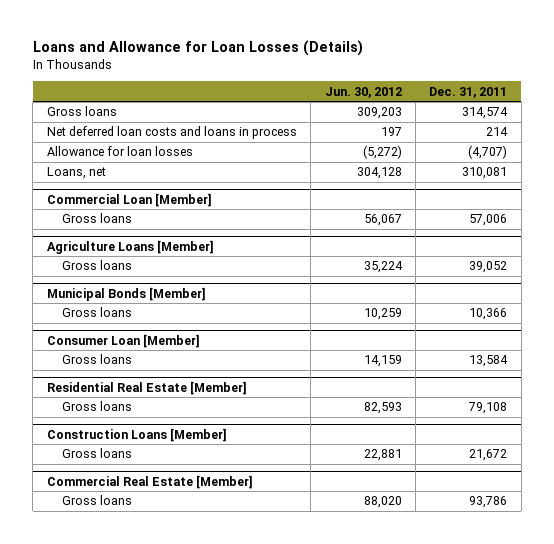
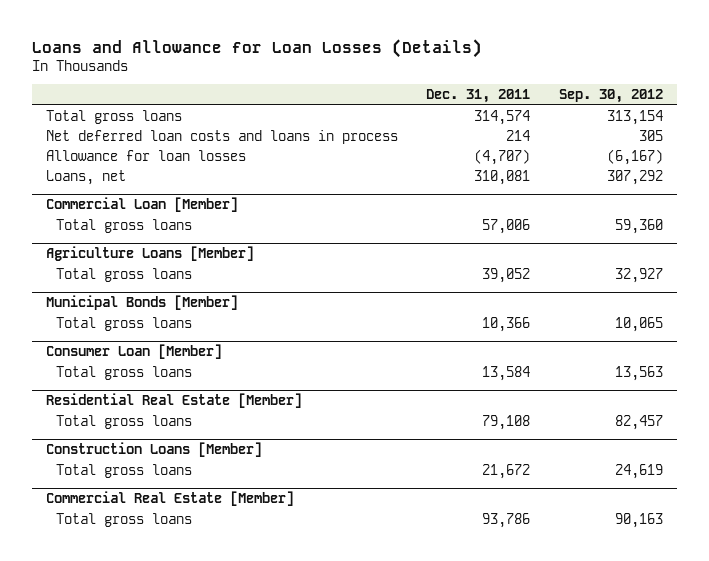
[324,86,402,98] Jun. 30, 2012 -> none
none -> [558,89,663,104] Sep. 30, 2012
[46,106,117,117] Gross loans -> [46,109,183,124] Total gross loans
[62,213,133,224] Gross loans -> [55,218,192,233] Total gross loans
[62,260,133,271] Gross loans -> [55,267,192,282] Total gross loans
[62,307,133,318] Gross loans -> [55,316,192,331] Total gross loans
[62,354,133,365] Gross loans -> [55,365,192,380] Total gross loans
[62,401,133,412] Gross loans -> [55,414,192,429] Total gross loans
[62,448,133,459] Gross loans -> [55,463,192,478] Total gross loans
[62,495,133,506] Gross loans -> [55,512,192,527] Total gross loans

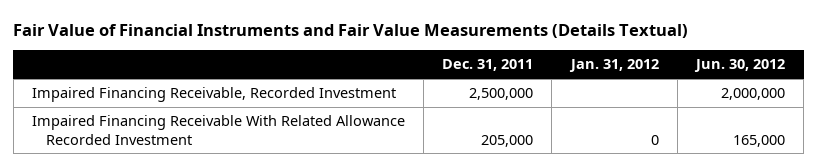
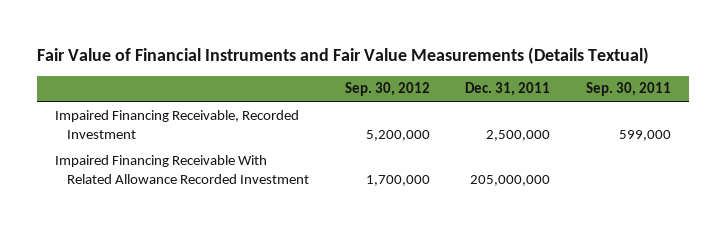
[568,59,659,73] Jan. 31, 2012 -> none
[694,59,786,73] Jun. 30, 2012 -> none
none -> [344,82,430,97] Sep. 30, 2012
none -> [585,82,671,97] Sep. 30, 2011
[481,134,534,147] 205,000 -> [470,175,551,187] 205,000,000

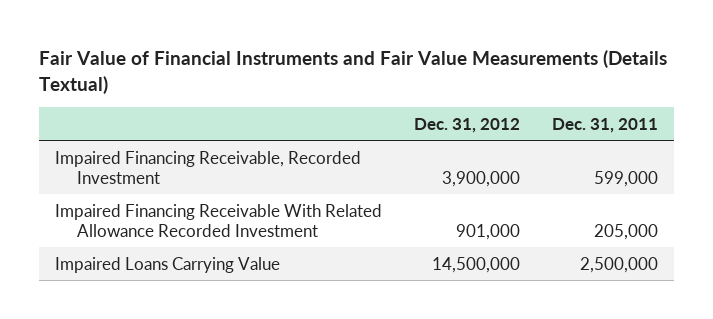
[344,82,430,97] Sep. 30, 2012 -> none
[585,82,671,97] Sep. 30, 2011 -> none
none -> [414,117,521,133] Dec. 31, 2012
[486,130,551,142] 2,500,000 -> [593,170,658,187] 599,000
[470,175,551,187] 205,000,000 -> [593,223,658,240] 205,000
none -> [55,256,281,273] Impaired Loans Carrying Value

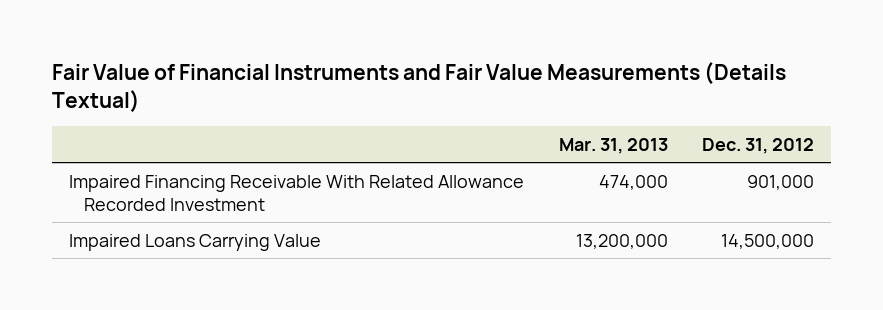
[551,117,658,133] Dec. 31, 2011 -> none
none -> [558,137,668,154] Mar. 31, 2013
[55,150,362,184] Impaired Financing Receivable, Recorded Investment -> none

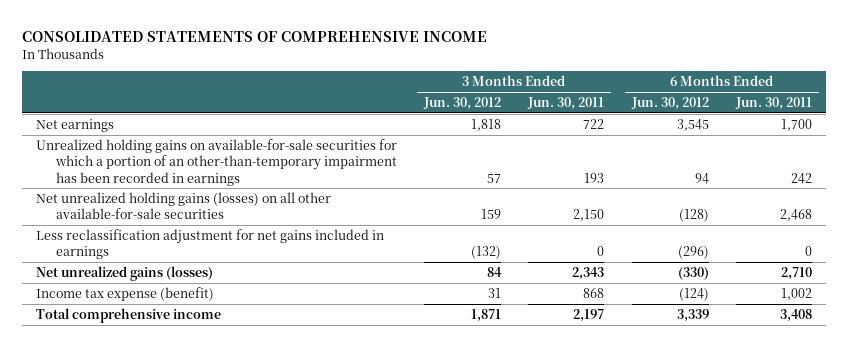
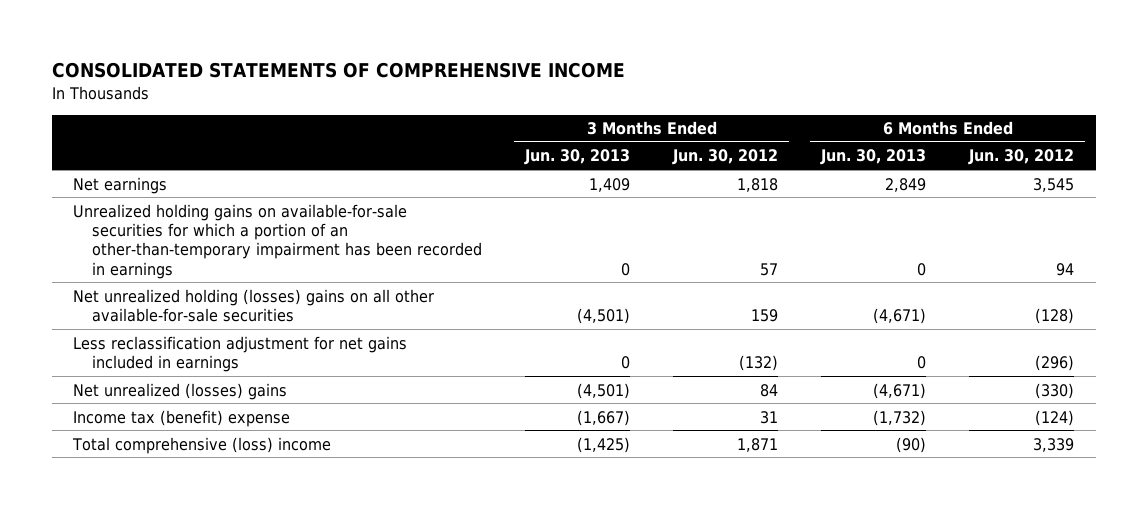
[527,97,605,111] Jun. 30, 2011 -> none
[734,97,812,111] Jun. 30, 2011 -> none
none -> [524,149,631,166] Jun. 30, 2013
none -> [820,149,927,166] Jun. 30, 2013
[35,192,331,220] Net unrealized holding gains (losses) on all other available-for-sale securities -> [73,288,435,322] Net unrealized holding (losses) gains on all other available-for-sale securities
[35,266,213,282] Net unrealized gains (losses) -> [73,382,288,400] Net unrealized (losses) gains
[35,287,214,302] Income tax expense (benefit) -> [73,409,291,427] Income tax (benefit) expense
[35,308,221,324] Total comprehensive income -> [72,436,332,454] Total comprehensive (loss) income

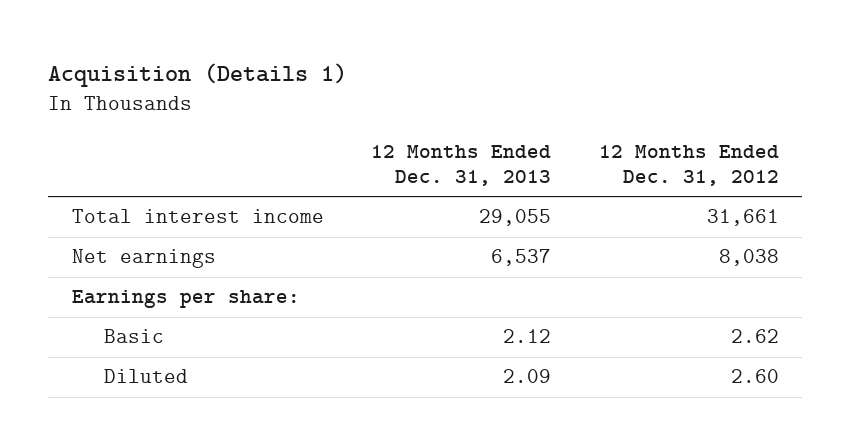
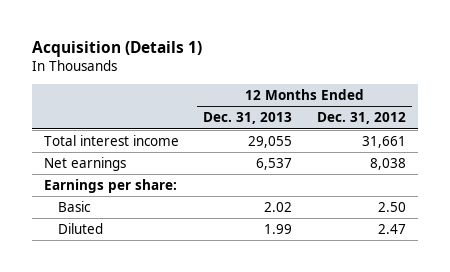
[503,329,552,344] 2.12 -> [264,201,293,212] 2.02
[730,329,779,344] 2.62 -> [377,201,406,212] 2.50
[503,369,552,384] 2.09 -> [264,223,293,234] 1.99
[730,369,779,384] 2.60 -> [377,223,406,234] 2.47

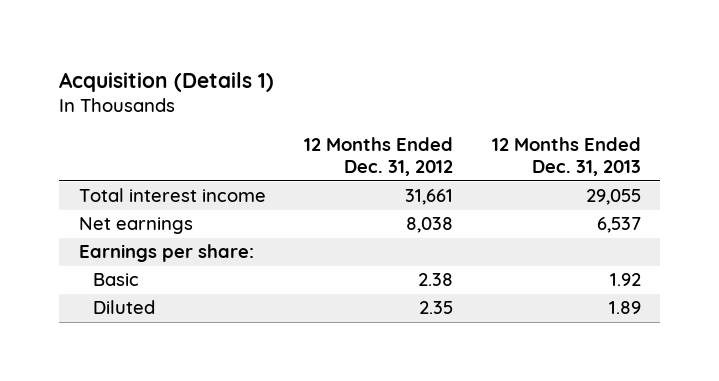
[264,201,293,212] 2.02 -> [609,273,641,287] 1.92
[377,201,406,212] 2.50 -> [418,273,454,287] 2.38
[264,223,293,234] 1.99 -> [608,301,641,315] 1.89
[377,223,406,234] 2.47 -> [419,301,454,315] 2.35

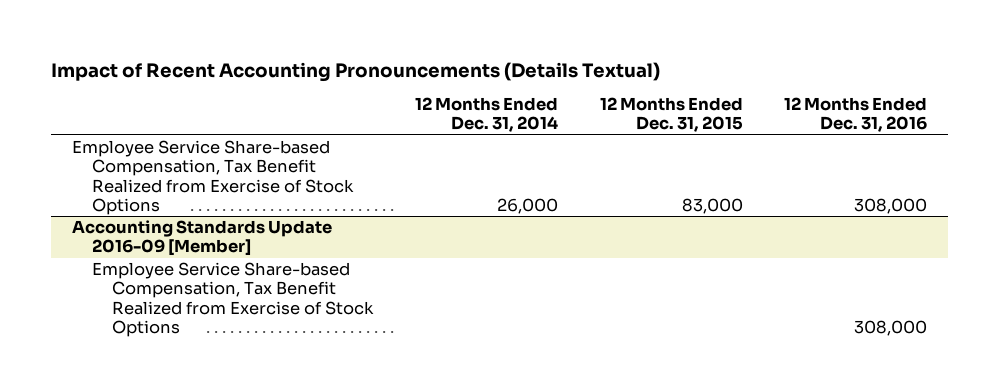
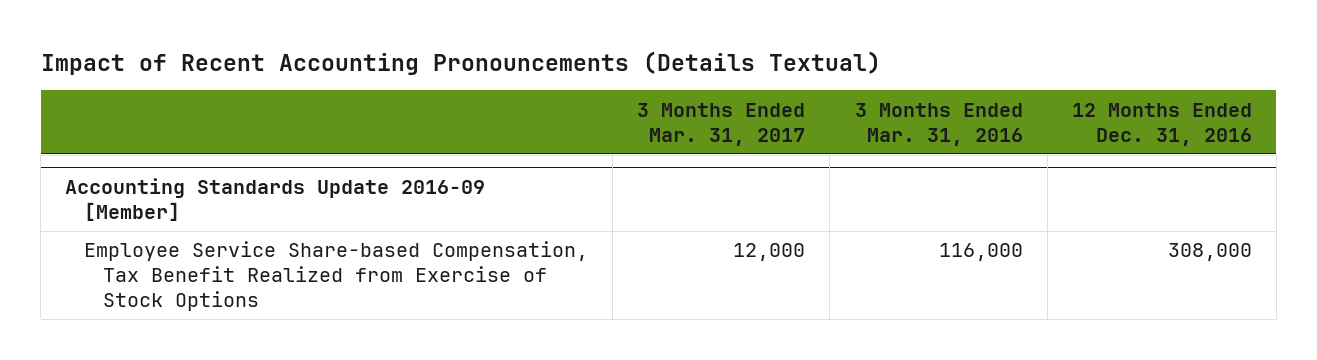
[415,97,559,133] 12 Months Ended Dec. 31, 2014 -> none
[599,97,743,133] 12 Months Ended Dec. 31, 2015 -> none
none -> [637,102,806,146] 3 Months Ended Mar. 31, 2017
none -> [854,102,1023,146] 3 Months Ended Mar. 31, 2016
[72,140,355,215] Employee Service Share-based Compensation, Tax Benefit Realized from Exercise of Stock Options -> none

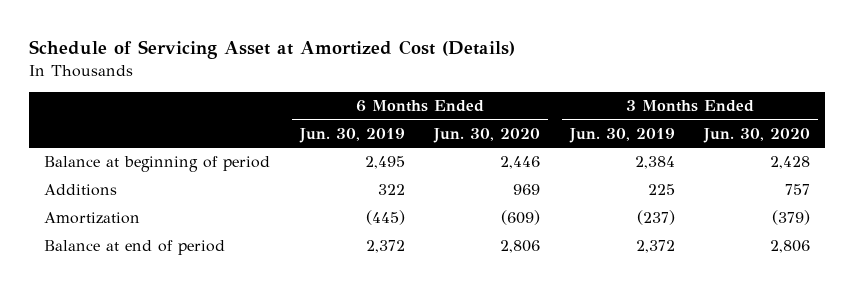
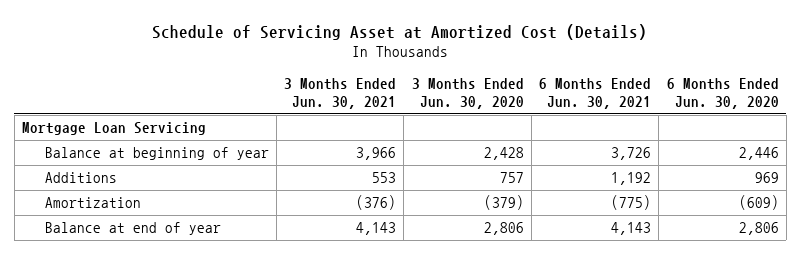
[298,127,405,143] Jun. 30, 2019 -> none
[568,127,675,143] Jun. 30, 2019 -> none
none -> [284,78,397,109] 3 Months Ended Jun. 30, 2021
none -> [539,78,652,109] 6 Months Ended Jun. 30, 2021
none -> [22,122,207,136] Mortgage Loan Servicing
[44,156,271,173] Balance at beginning of period -> [44,147,269,161] Balance at beginning of year
[44,240,226,256] Balance at end of period -> [44,222,221,236] Balance at end of year

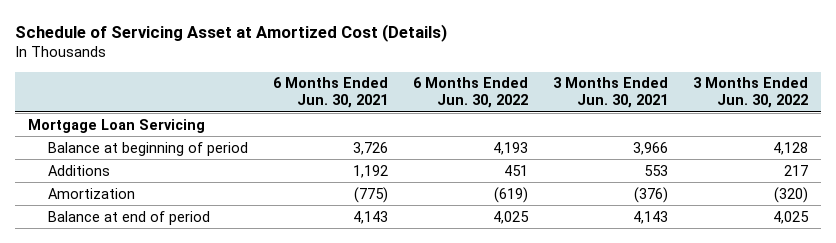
[411,78,524,109] 3 Months Ended Jun. 30, 2020 -> none
[666,78,779,109] 6 Months Ended Jun. 30, 2020 -> none
none -> [412,77,528,109] 6 Months Ended Jun. 30, 2022
none -> [693,77,809,109] 3 Months Ended Jun. 30, 2022
[44,147,269,161] Balance at beginning of year -> [47,141,248,156] Balance at beginning of period
[44,222,221,236] Balance at end of year -> [47,210,210,225] Balance at end of period

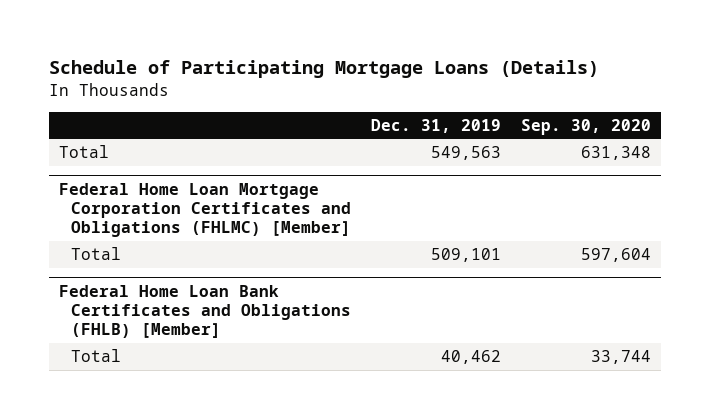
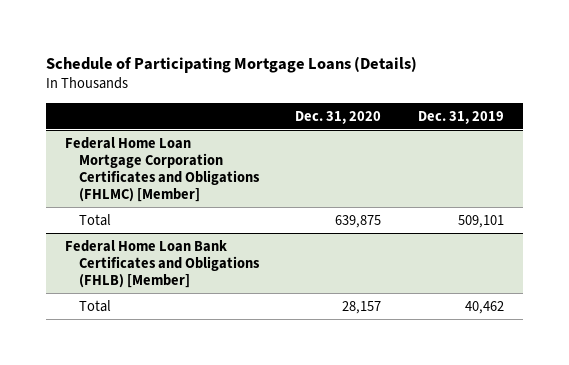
[521,118,652,135] Sep. 30, 2020 -> none
none -> [295,110,382,124] Dec. 31, 2020
[59,145,110,159] Total -> none

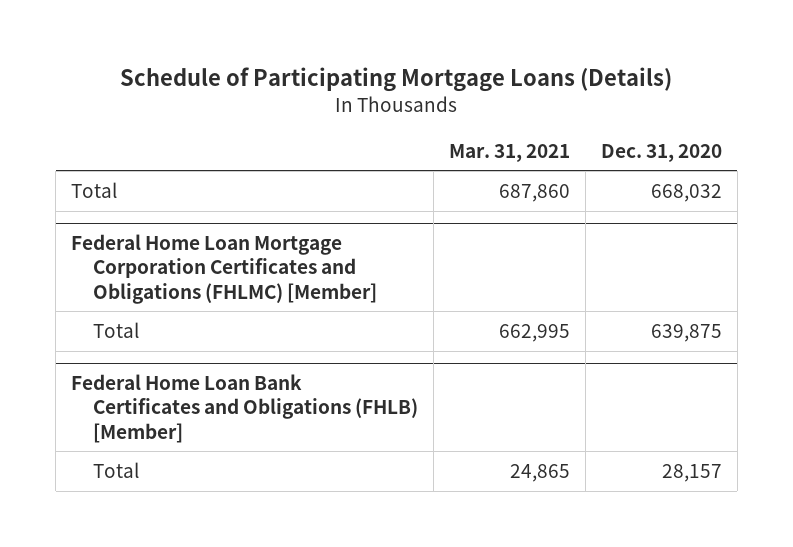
[418,110,505,124] Dec. 31, 2019 -> none
none -> [448,143,570,162] Mar. 31, 2021
none -> [71,181,118,198] Total

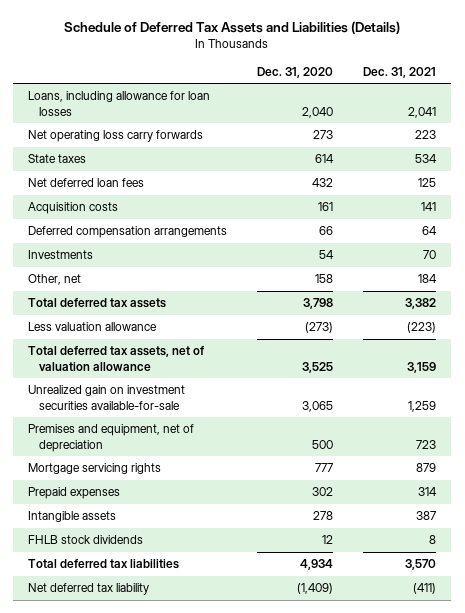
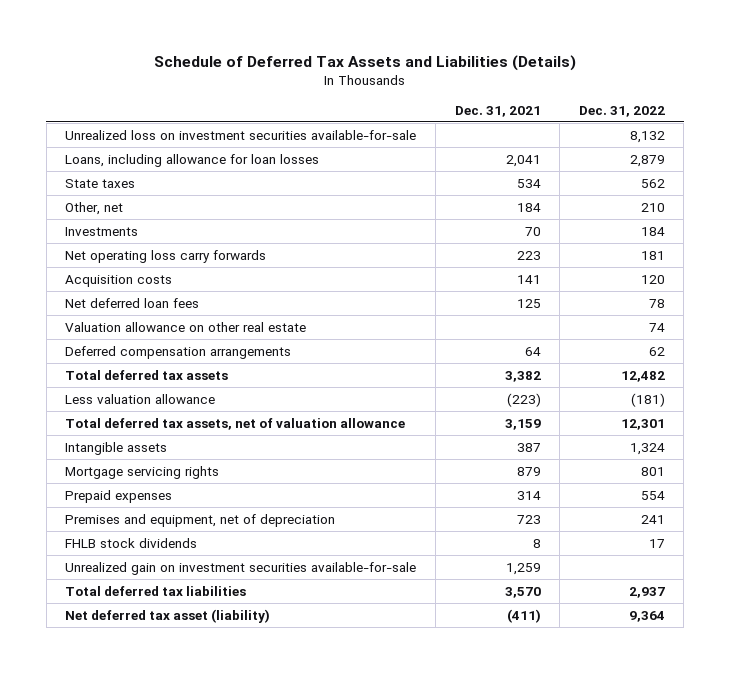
[257,66,334,78] Dec. 31, 2020 -> none
none -> [578,105,665,117] Dec. 31, 2022
none -> [65,129,417,140] Unrealized loss on investment securities available-for-sale
[28,274,82,286] Other, net -> [65,201,124,215] Other, net
[28,250,94,260] Investments -> [65,226,139,236] Investments
[28,130,204,143] Net operating loss carry forwards -> [65,249,267,263] Net operating loss carry forwards
[28,178,145,188] Net deferred loan fees -> [65,297,200,308] Net deferred loan fees
none -> [65,321,307,332] Valuation allowance on other real estate
[28,511,117,523] Intangible assets -> [65,441,168,455] Intangible assets
[28,424,195,452] Premises and equipment, net of depreciation -> [65,513,336,527] Premises and equipment, net of depreciation
[28,385,186,410] Unrealized gain on investment securities available-for-sale -> [65,561,417,575] Unrealized gain on investment securities available-for-sale
[28,583,150,596] Net deferred tax liability -> [65,608,271,623] Net deferred tax asset (liability)

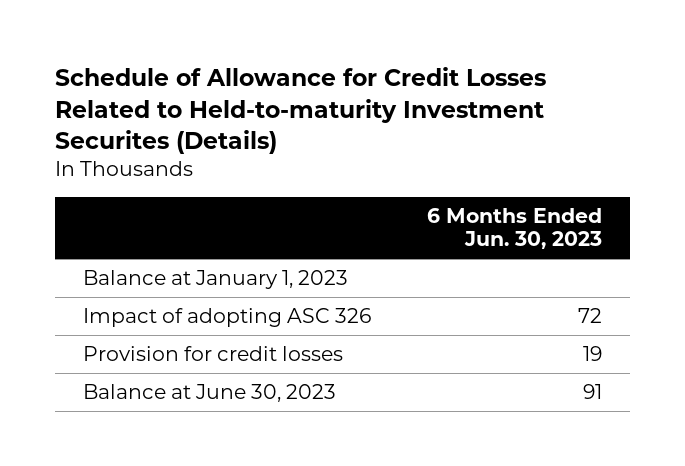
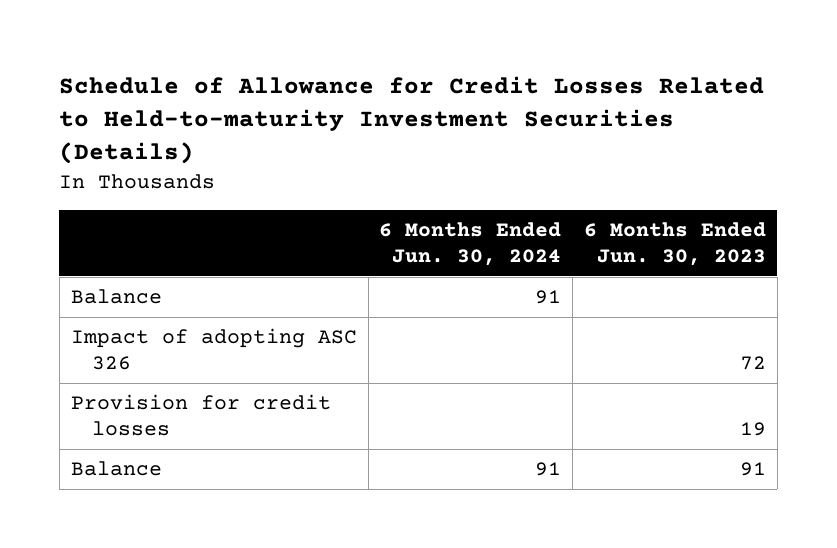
[54,67,546,155] Schedule of Allowance for Credit Losses Related to Held-to-maturity Investment Securites (Details) -> [59,75,765,165] Schedule of Allowance for Credit Losses Related to Held-to-maturity Investment Securities (Details)
none -> [379,221,562,267] 6 Months Ended Jun. 30, 2024
[82,269,348,289] Balance at January 1, 2023 -> [70,289,162,305] Balance
[82,383,336,402] Balance at June 30, 2023 -> [70,461,162,477] Balance

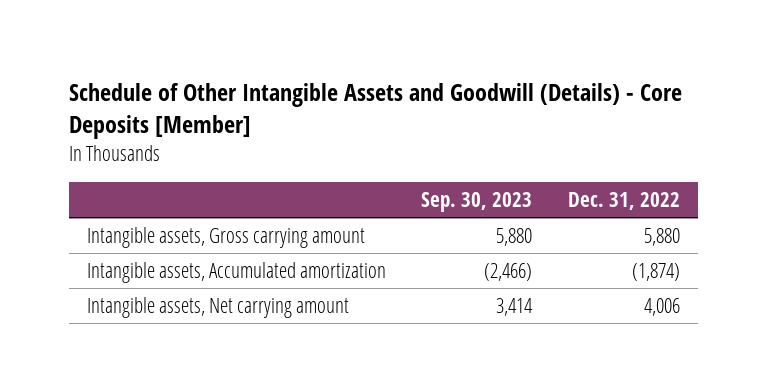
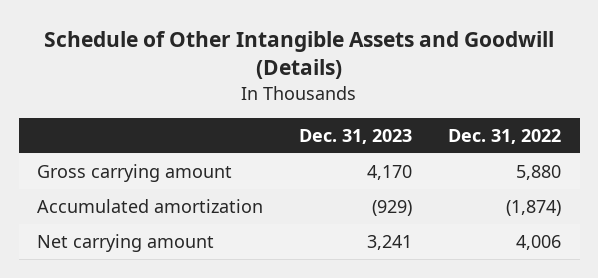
[69,83,683,140] Schedule of Other Intangible Assets and Goodwill (Details) - Core Deposits [Member] -> [44,31,555,80] Schedule of Other Intangible Assets and Goodwill (Details)
[421,192,533,213] Sep. 30, 2023 -> none
none -> [299,129,413,145] Dec. 31, 2023
[86,226,365,248] Intangible assets, Gross carrying amount -> [36,163,232,182] Gross carrying amount
[86,261,386,283] Intangible assets, Accumulated amortization -> [36,198,263,213] Accumulated amortization
[86,296,349,318] Intangible assets, Net carrying amount -> [36,233,214,252] Net carrying amount

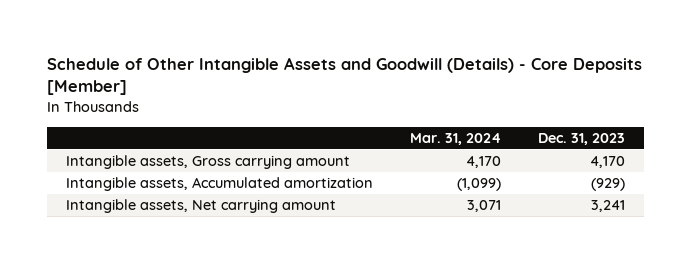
[44,31,555,80] Schedule of Other Intangible Assets and Goodwill (Details) -> [47,56,643,96] Schedule of Other Intangible Assets and Goodwill (Details) - Core Deposits [Member]
[448,129,562,145] Dec. 31, 2022 -> none
none -> [409,132,501,145] Mar. 31, 2024
[36,163,232,182] Gross carrying amount -> [65,155,350,170] Intangible assets, Gross carrying amount
[36,198,263,213] Accumulated amortization -> [65,177,373,192] Intangible assets, Accumulated amortization
[36,233,214,252] Net carrying amount -> [65,199,336,214] Intangible assets, Net carrying amount

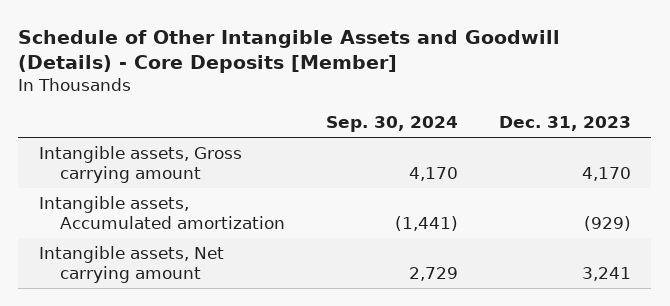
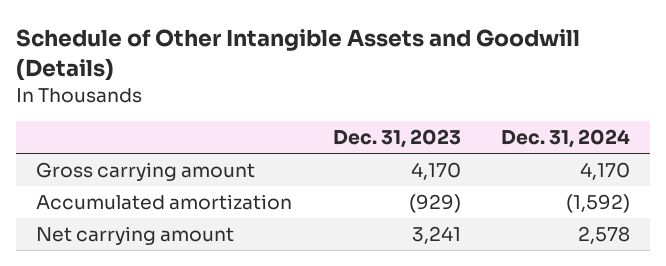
[18,29,561,74] Schedule of Other Intangible Assets and Goodwill (Details) - Core Deposits [Member] -> [16,29,581,81] Schedule of Other Intangible Assets and Goodwill (Details)
[325,116,458,133] Sep. 30, 2024 -> none
none -> [500,129,630,149] Dec. 31, 2024
[38,145,242,183] Intangible assets, Gross carrying amount -> [36,162,256,182] Gross carrying amount
[38,195,285,229] Intangible assets, Accumulated amortization -> [36,194,293,211] Accumulated amortization
[38,245,224,283] Intangible assets, Net carrying amount -> [36,226,235,246] Net carrying amount

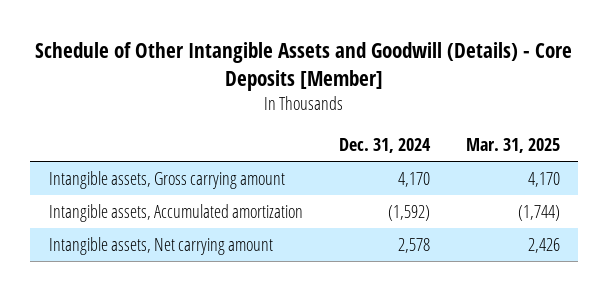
[16,29,581,81] Schedule of Other Intangible Assets and Goodwill (Details) -> [35,42,573,92] Schedule of Other Intangible Assets and Goodwill (Details) - Core Deposits [Member]
[332,129,461,149] Dec. 31, 2023 -> none
none -> [465,138,560,154] Mar. 31, 2025
[36,162,256,182] Gross carrying amount -> [48,170,285,189] Intangible assets, Gross carrying amount
[36,194,293,211] Accumulated amortization -> [48,203,303,222] Intangible assets, Accumulated amortization
[36,226,235,246] Net carrying amount -> [48,236,273,255] Intangible assets, Net carrying amount

